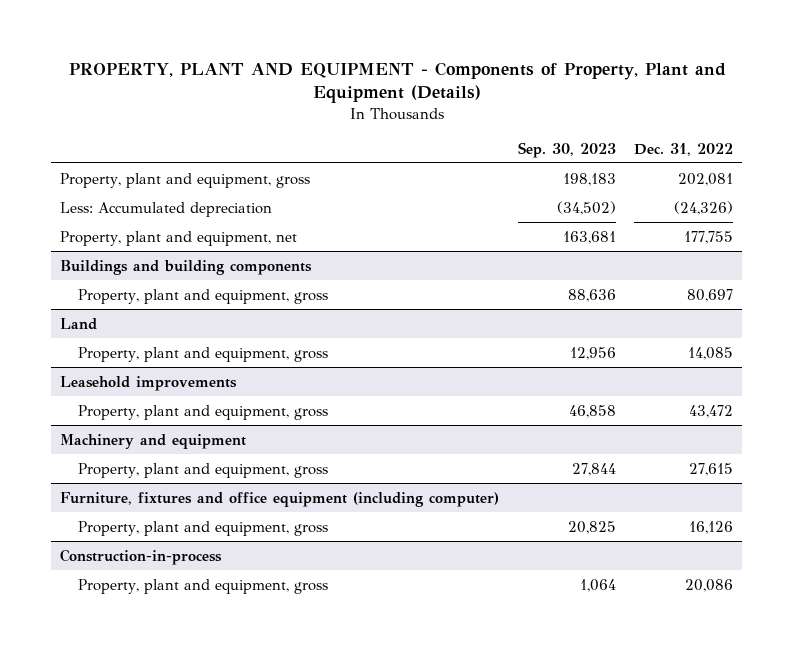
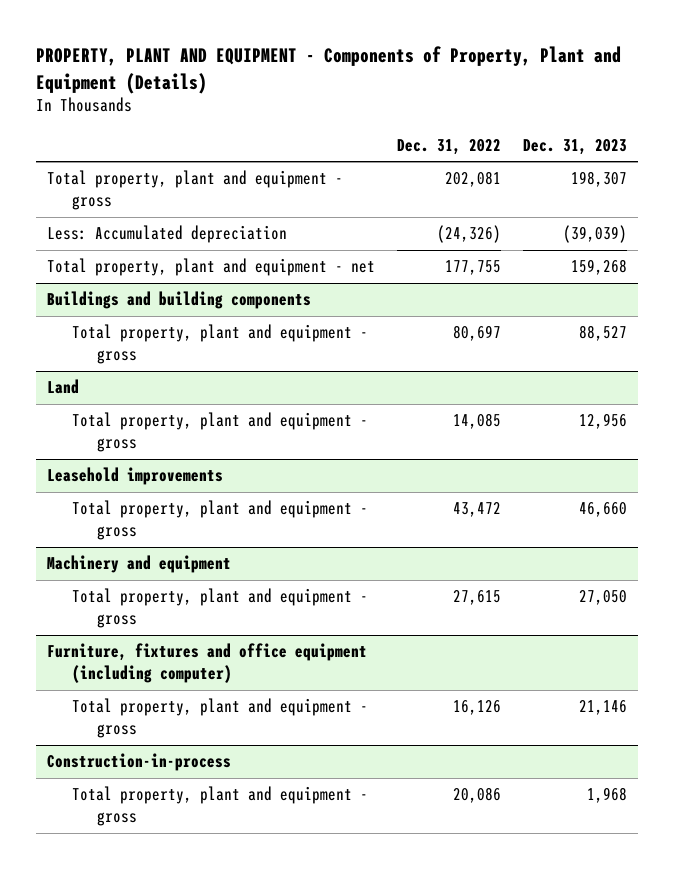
[517,141,616,158] Sep. 30, 2023 -> none
none -> [523,138,628,155] Dec. 31, 2023
[60,172,311,188] Property, plant and equipment, gross -> [47,170,344,211] Total property, plant and equipment - gross
[60,230,298,246] Property, plant and equipment, net -> [47,258,376,277] Total property, plant and equipment - net
[77,288,328,304] Property, plant and equipment, gross -> [72,324,369,365] Total property, plant and equipment - gross
[77,346,328,362] Property, plant and equipment, gross -> [72,412,369,453] Total property, plant and equipment - gross
[77,404,328,420] Property, plant and equipment, gross -> [72,500,369,541] Total property, plant and equipment - gross
[77,462,328,478] Property, plant and equipment, gross -> [72,588,369,629] Total property, plant and equipment - gross
[77,520,328,536] Property, plant and equipment, gross -> [72,698,369,739] Total property, plant and equipment - gross
[77,578,328,594] Property, plant and equipment, gross -> [72,786,369,827] Total property, plant and equipment - gross

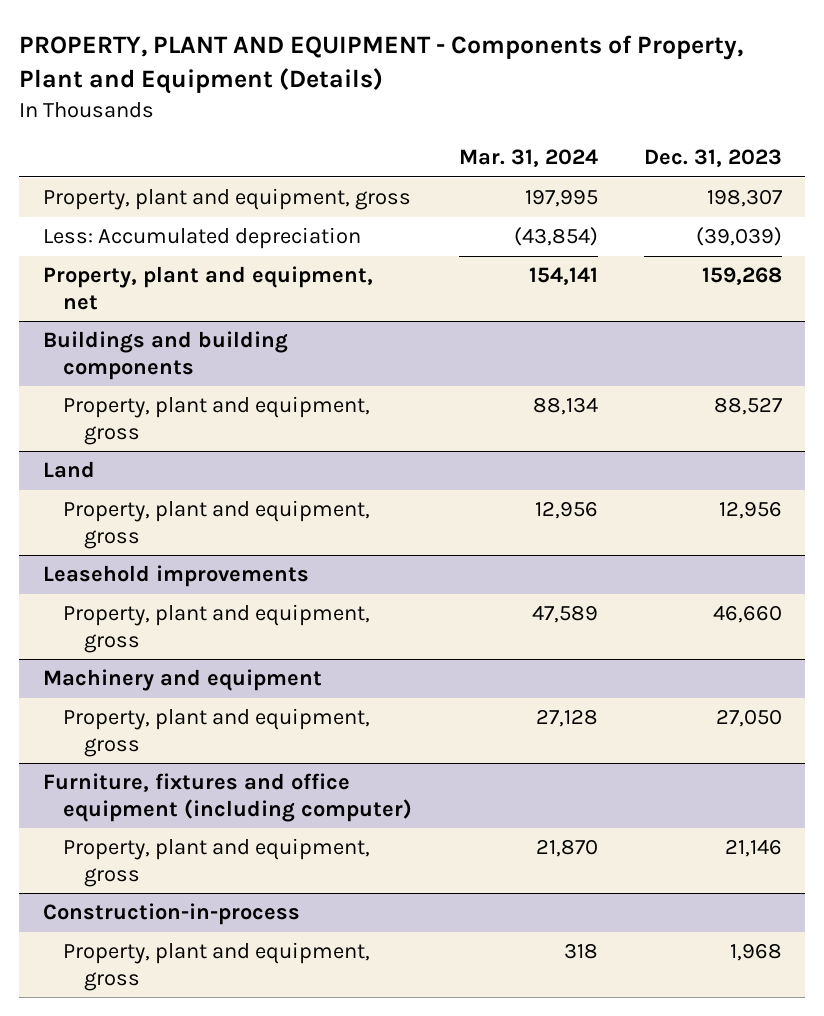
[397,138,502,155] Dec. 31, 2022 -> none
none -> [458,149,598,168] Mar. 31, 2024
[47,170,344,211] Total property, plant and equipment - gross -> [42,188,411,211] Property, plant and equipment, gross
[47,258,376,277] Total property, plant and equipment - net -> [42,266,373,310] Property, plant and equipment, net
[72,324,369,365] Total property, plant and equipment - gross -> [63,396,371,445] Property, plant and equipment, gross
[72,412,369,453] Total property, plant and equipment - gross -> [63,500,371,549] Property, plant and equipment, gross
[72,500,369,541] Total property, plant and equipment - gross -> [63,604,371,653] Property, plant and equipment, gross
[72,588,369,629] Total property, plant and equipment - gross -> [63,708,371,757] Property, plant and equipment, gross
[72,698,369,739] Total property, plant and equipment - gross -> [63,838,371,887] Property, plant and equipment, gross
[72,786,369,827] Total property, plant and equipment - gross -> [63,942,371,991] Property, plant and equipment, gross

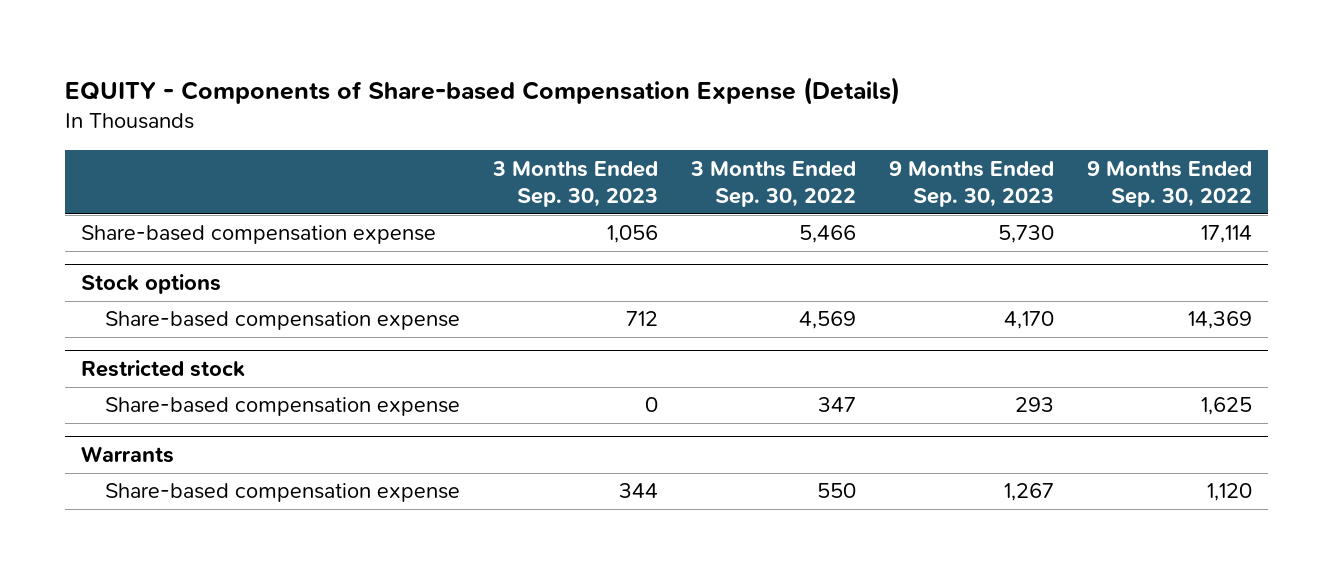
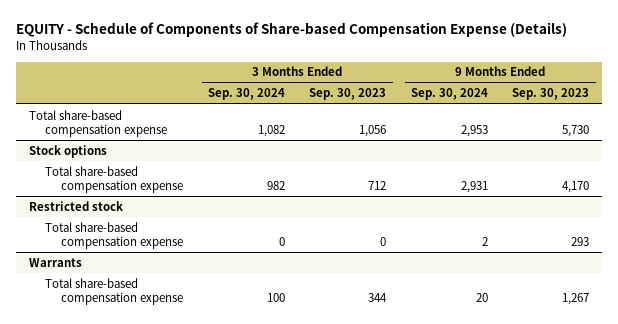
[64,76,900,105] EQUITY - Components of Share-based Compensation Expense (Details) -> [16,22,568,38] EQUITY - Schedule of Components of Share-based Compensation Expense (Details)
[689,160,856,208] 3 Months Ended Sep. 30, 2022 -> none
[1086,160,1252,208] 9 Months Ended Sep. 30, 2022 -> none
none -> [207,88,285,101] Sep. 30, 2024
none -> [410,88,488,101] Sep. 30, 2024
[81,225,437,245] Share-based compensation expense -> [28,109,168,138] Total share-based compensation expense
[105,311,461,331] Share-based compensation expense -> [45,165,184,194] Total share-based compensation expense
[105,397,461,417] Share-based compensation expense -> [45,221,184,250] Total share-based compensation expense
[105,483,461,503] Share-based compensation expense -> [45,277,184,306] Total share-based compensation expense

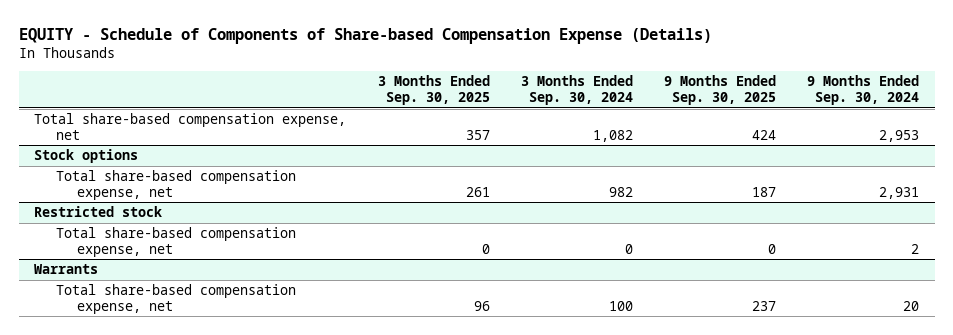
[309,88,387,101] Sep. 30, 2023 -> none
[512,88,590,101] Sep. 30, 2023 -> none
none -> [377,75,490,105] 3 Months Ended Sep. 30, 2025
none -> [663,75,776,105] 9 Months Ended Sep. 30, 2025
[28,109,168,138] Total share-based compensation expense -> [34,113,347,140] Total share-based compensation expense, net
[45,165,184,194] Total share-based compensation expense -> [55,170,296,200] Total share-based compensation expense, net
[45,221,184,250] Total share-based compensation expense -> [55,227,296,257] Total share-based compensation expense, net
[45,277,184,306] Total share-based compensation expense -> [55,284,296,314] Total share-based compensation expense, net

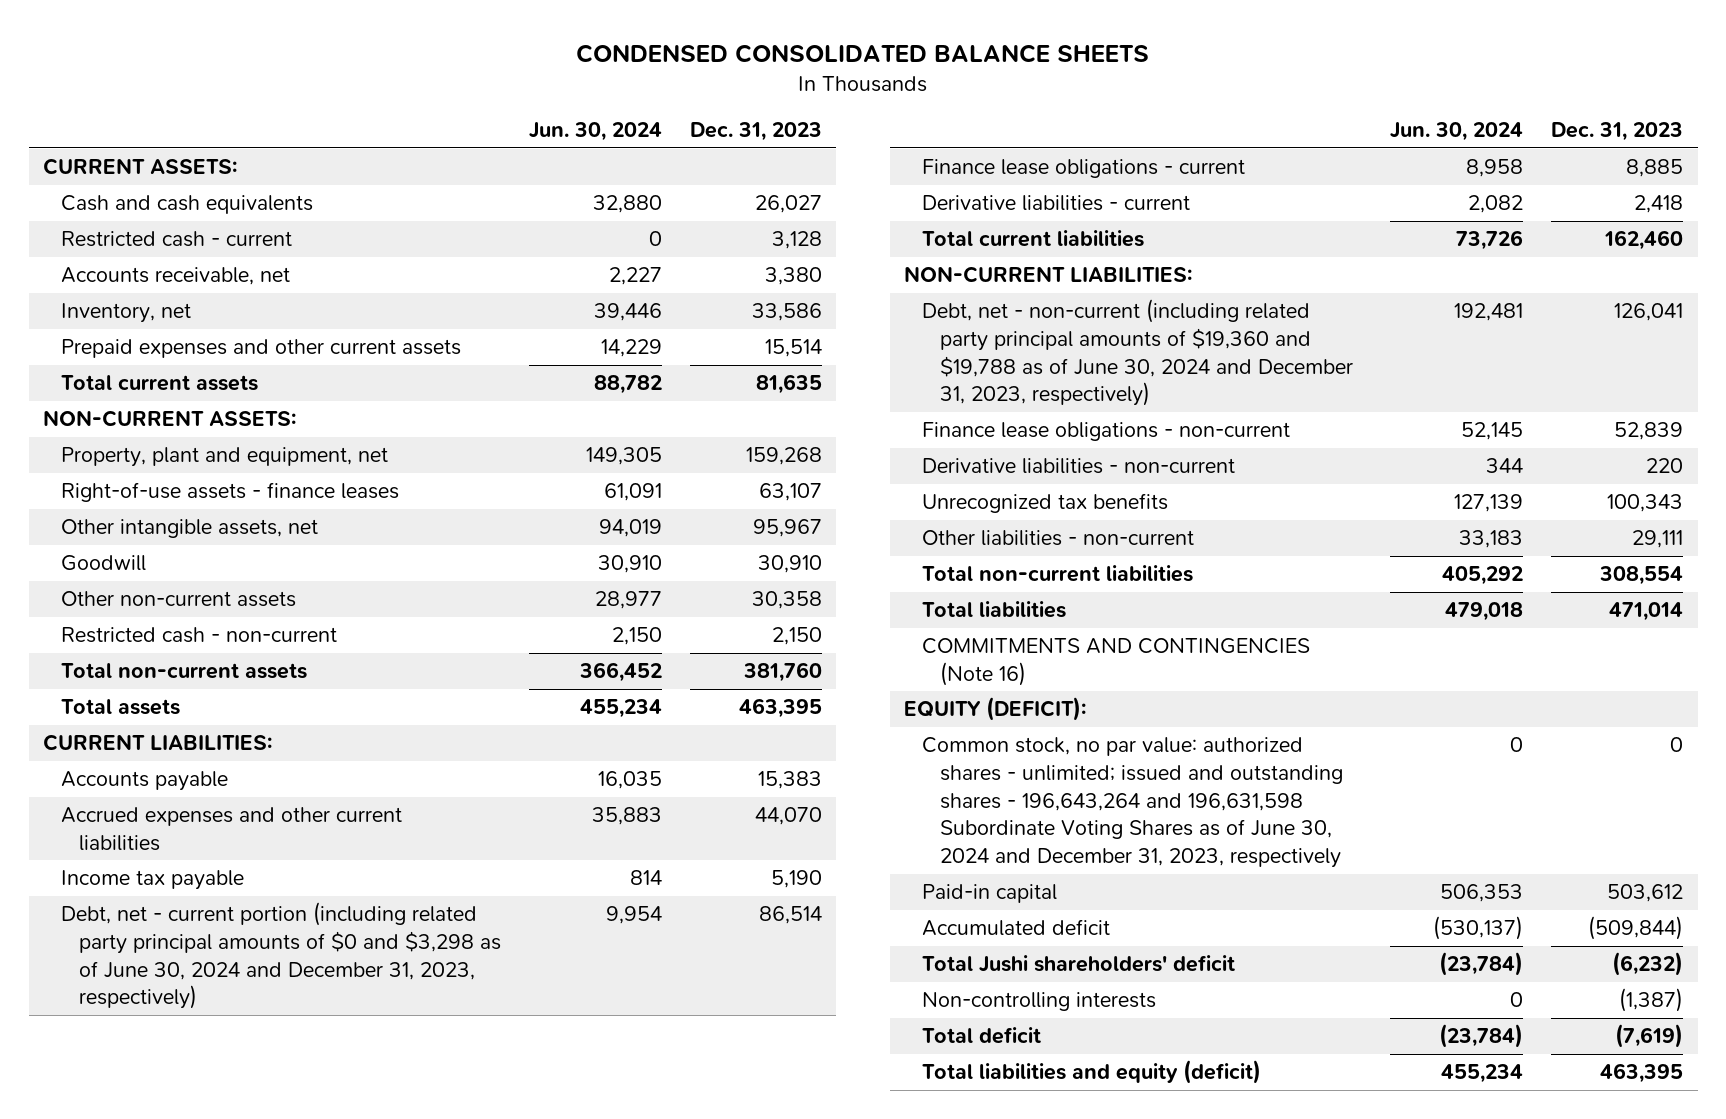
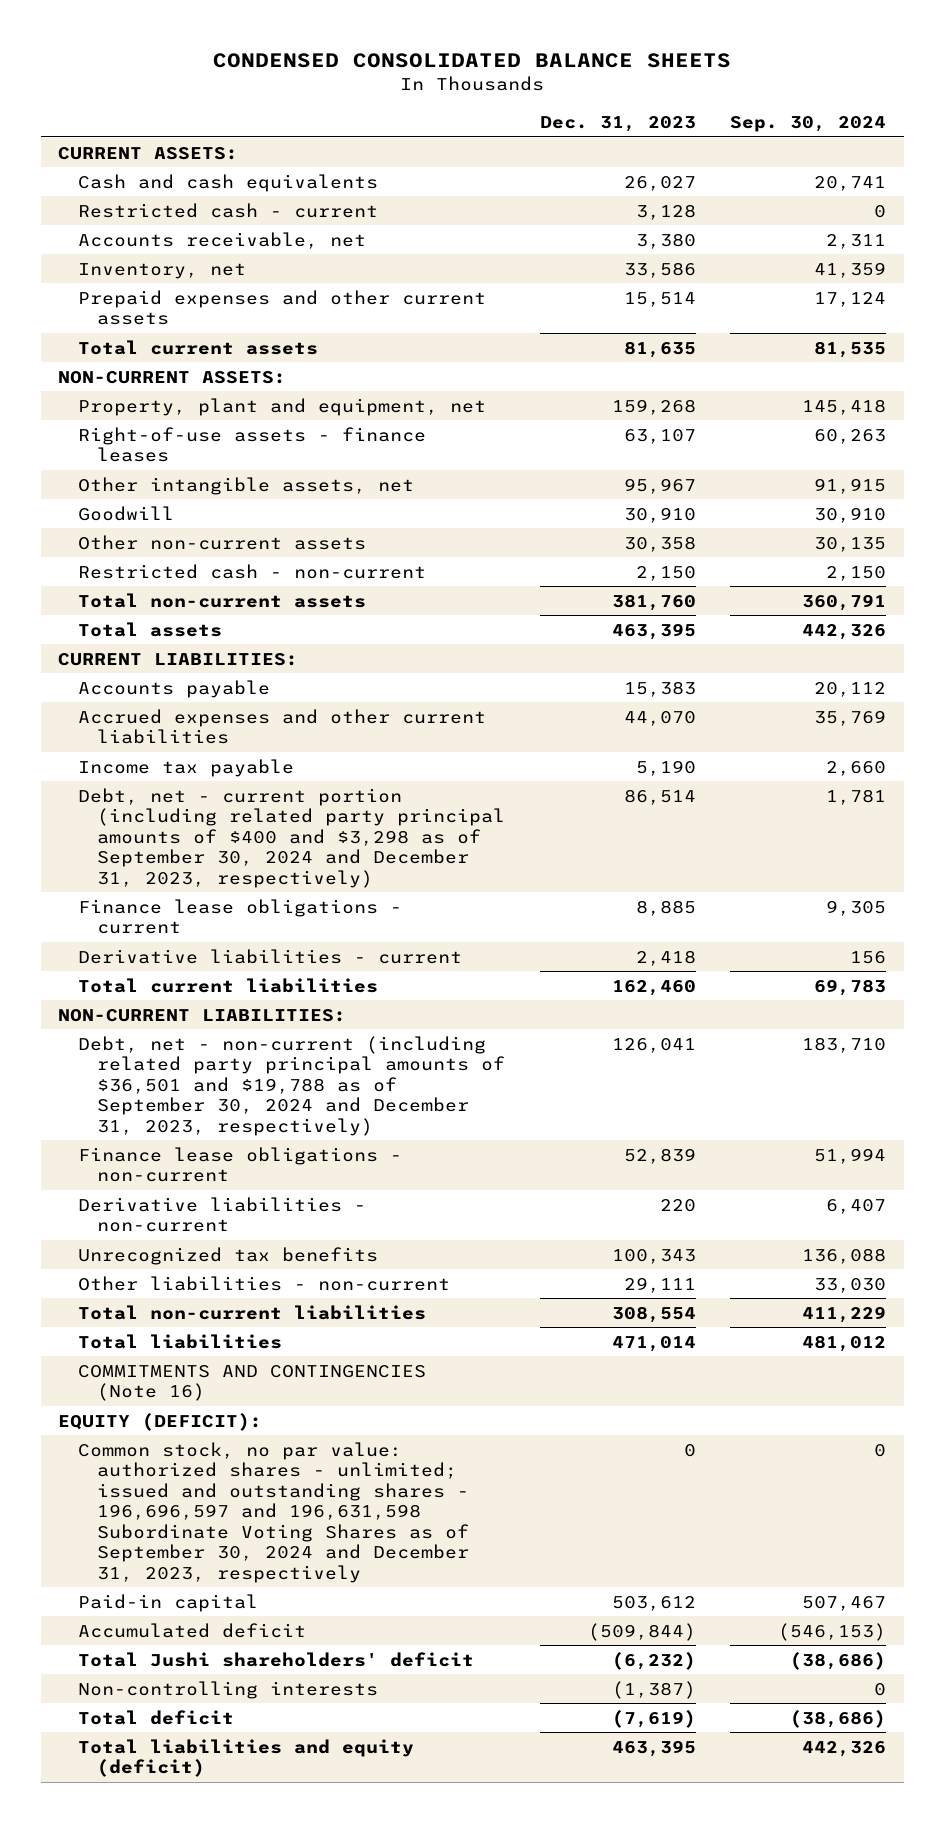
[529,122,663,142] Jun. 30, 2024 -> none
none -> [730,115,887,132] Sep. 30, 2024
[60,902,502,1010] Debt, net - current portion (including related party principal amounts of $0 and $3,298 as of June 30, 2024 and December 31, 2023, respectively) -> [77,787,506,888] Debt, net - current portion (including related party principal amounts of $400 and $3,298 as of September 30, 2024 and December 31, 2023, respectively)
[922,299,1354,407] Debt, net - non-current (including related party principal amounts of $19,360 and $19,788 as of June 30, 2024 and December 31, 2023, respectively) -> [77,1035,506,1136] Debt, net - non-current (including related party principal amounts of $36,501 and $19,788 as of September 30, 2024 and December 31, 2023, respectively)
[922,737,1344,868] Common stock, no par value: authorized shares - unlimited; issued and outstanding shares - 196,643,264 and 196,631,598 Subordinate Voting Shares as of June 30, 2024 and December 31, 2023, respectively -> [77,1441,470,1583] Common stock, no par value: authorized shares - unlimited; issued and outstanding shares - 196,696,597 and 196,631,598 Subordinate Voting Shares as of September 30, 2024 and December 31, 2023, respectively

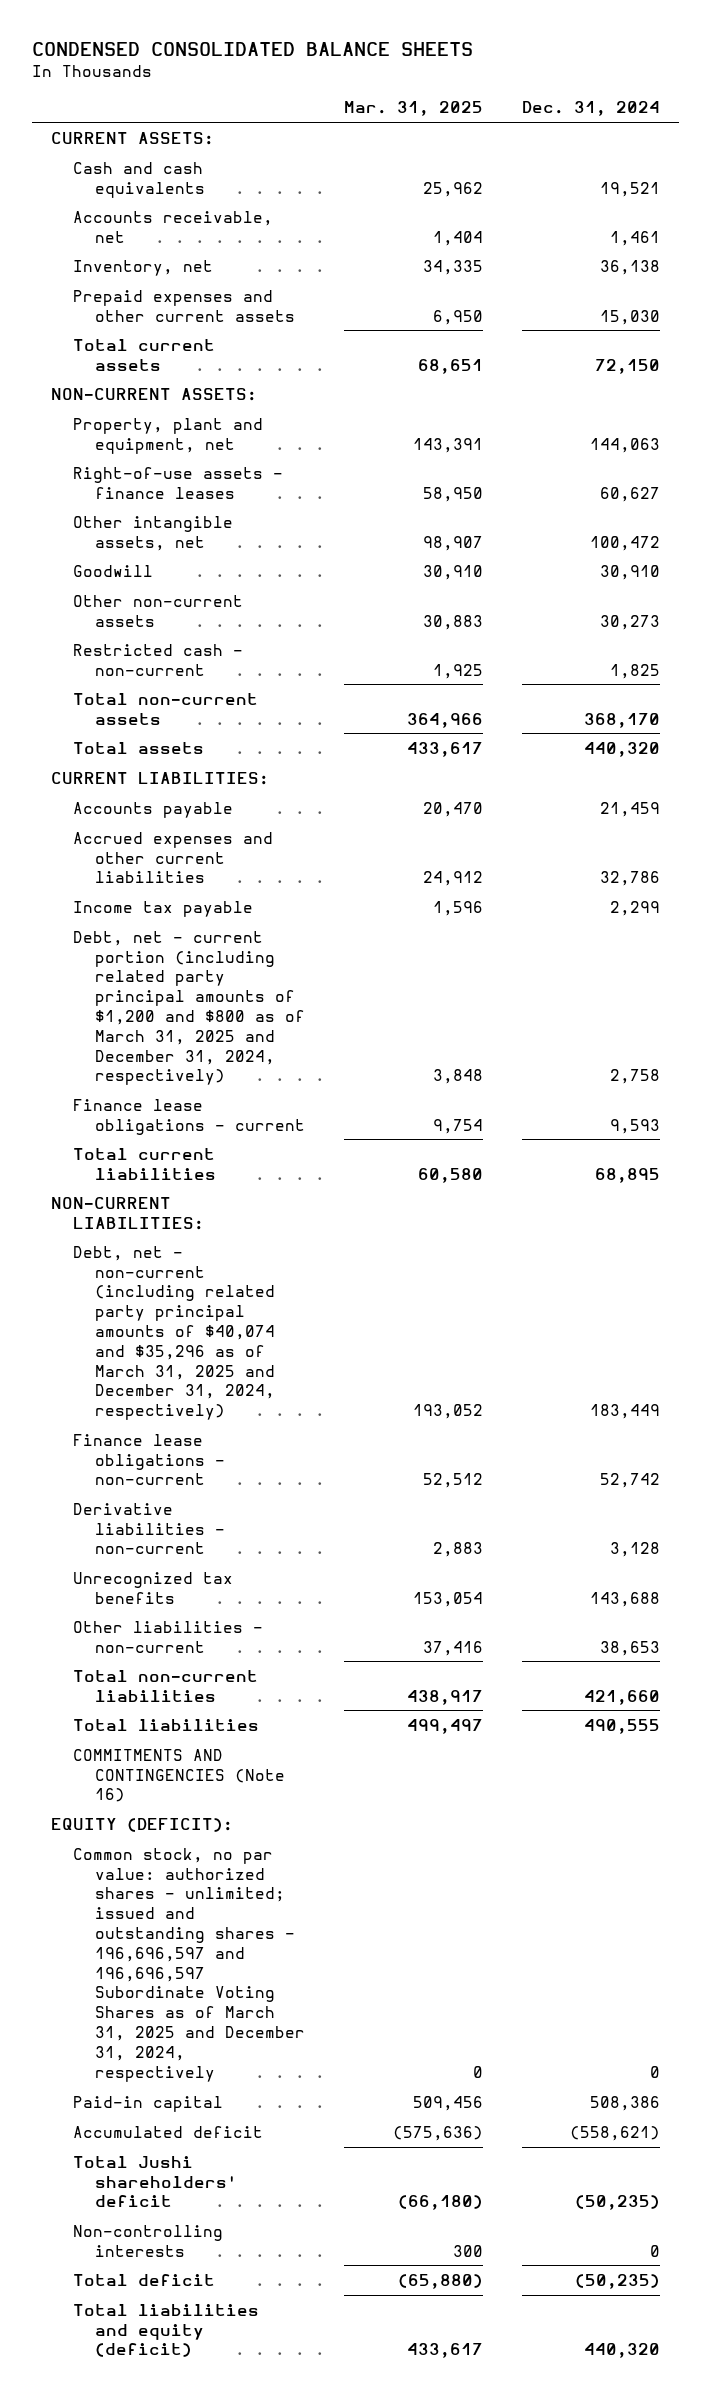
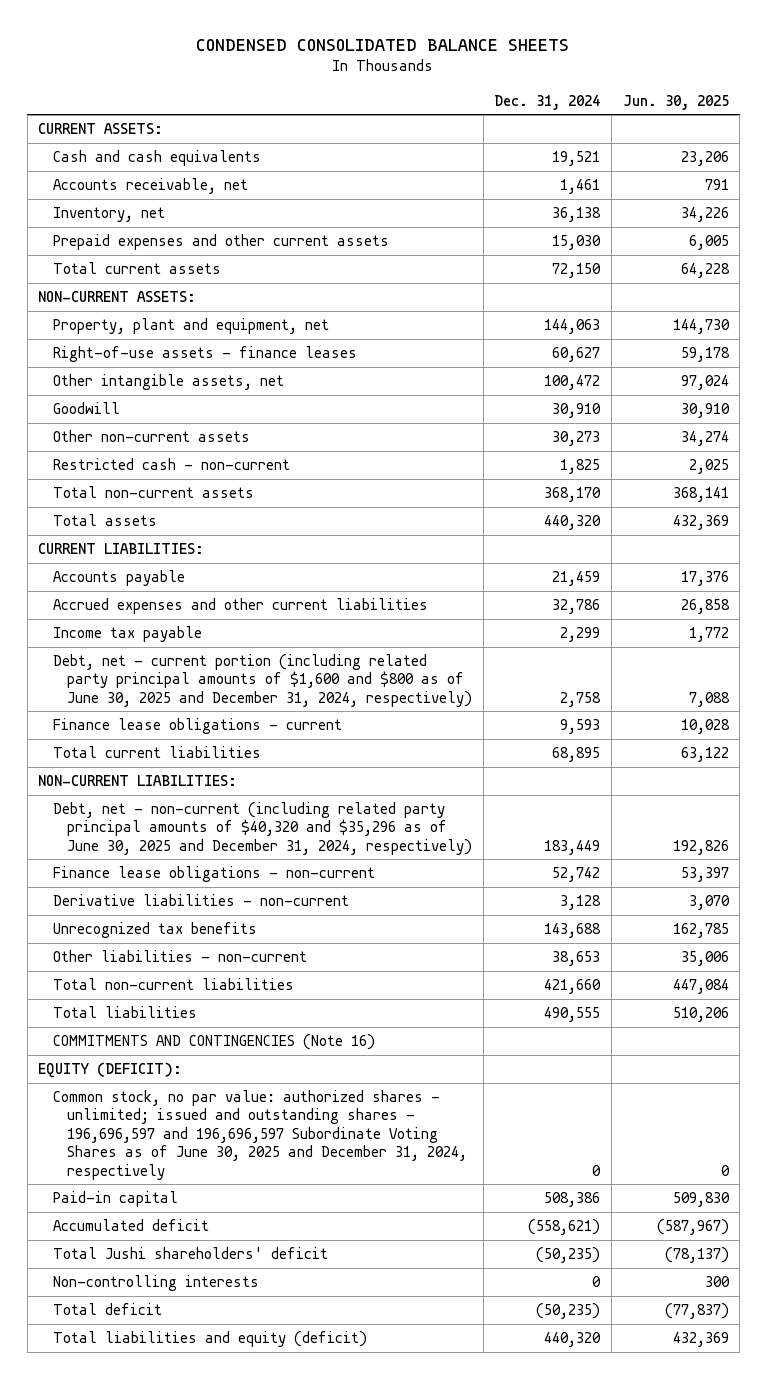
[343,101,483,117] Mar. 31, 2025 -> none
none -> [622,94,729,110] Jun. 30, 2025
[73,930,306,1086] Debt, net - current portion (including related party principal amounts of $1,200 and $800 as of March 31, 2025 and December 31, 2024, respectively) -> [52,654,473,707] Debt, net - current portion (including related party principal amounts of $1,600 and $800 as of June 30, 2025 and December 31, 2024, respectively)
[73,1245,276,1421] Debt, net - non-current (including related party principal amounts of $40,074 and $35,296 as of March 31, 2025 and December 31, 2024, respectively) -> [52,802,473,855] Debt, net - non-current (including related party principal amounts of $40,320 and $35,296 as of June 30, 2025 and December 31, 2024, respectively)
[73,1847,306,2082] Common stock, no par value: authorized shares - unlimited; issued and outstanding shares - 196,696,597 and 196,696,597 Subordinate Voting Shares as of March 31, 2025 and December 31, 2024, respectively -> [52,1090,468,1180] Common stock, no par value: authorized shares - unlimited; issued and outstanding shares - 196,696,597 and 196,696,597 Subordinate Voting Shares as of June 30, 2025 and December 31, 2024, respectively

